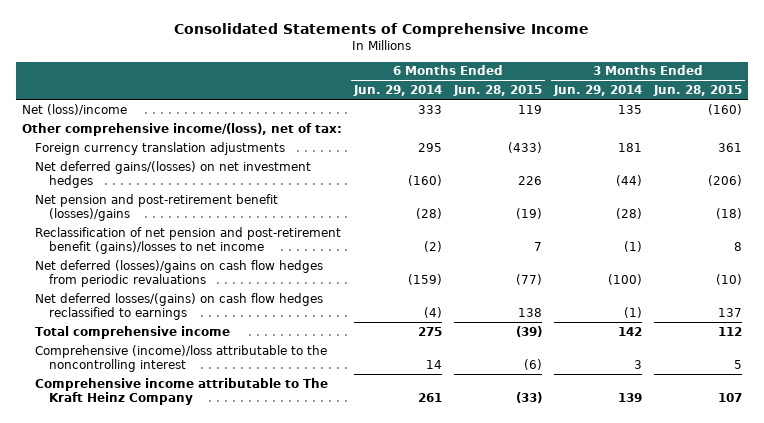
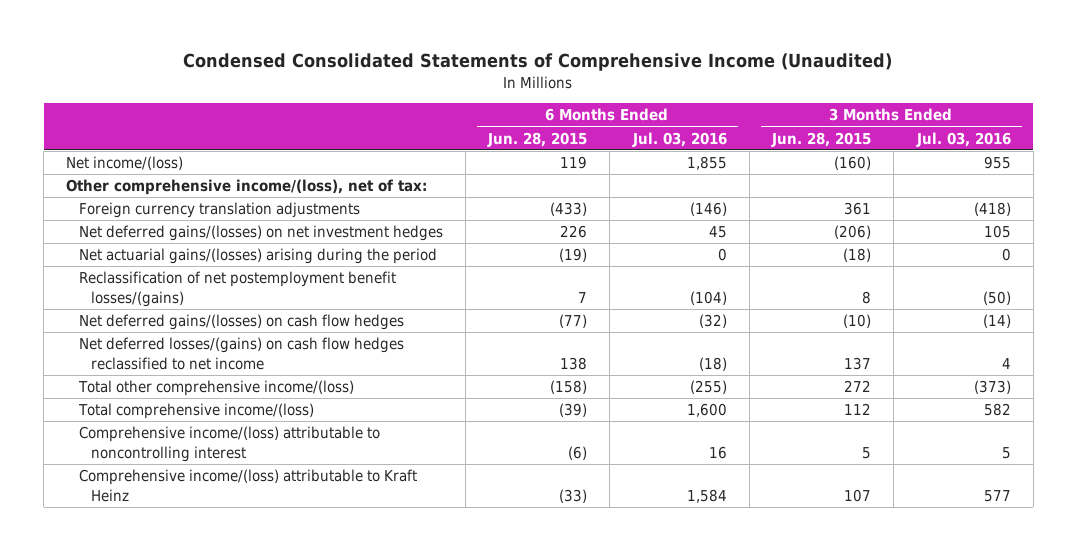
[174,23,590,38] Consolidated Statements of Comprehensive Income -> [183,53,893,72] Condensed Consolidated Statements of Comprehensive Income (Unaudited)
[353,85,443,97] Jun. 29, 2014 -> none
[553,85,643,97] Jun. 29, 2014 -> none
none -> [631,131,727,147] Jul. 03, 2016
none -> [915,131,1011,147] Jul. 03, 2016
[21,103,127,115] Net (loss)/income -> [66,156,184,171] Net income/(loss)
[35,226,342,254] Reclassification of net pension and post-retirement benefit (gains)/losses to net income -> none
[35,193,279,221] Net pension and post-retirement benefit (losses)/gains -> [78,248,437,265] Net actuarial gains/(losses) arising during the period
none -> [78,271,396,307] Reclassification of net postemployment benefit losses/(gains)
[35,259,324,287] Net deferred (losses)/gains on cash flow hedges from periodic revaluations -> [78,314,404,331] Net deferred gains/(losses) on cash flow hedges
[35,292,324,320] Net deferred losses/(gains) on cash flow hedges reclassified to earnings -> [78,337,404,370] Net deferred losses/(gains) on cash flow hedges reclassified to net income
none -> [77,380,354,397] Total other comprehensive income/(loss)
[35,325,231,339] Total comprehensive income -> [77,403,314,420] Total comprehensive income/(loss)
[35,344,328,372] Comprehensive (income)/loss attributable to the noncontrolling interest -> [78,426,380,462] Comprehensive income/(loss) attributable to noncontrolling interest
[35,377,329,405] Comprehensive income attributable to The Kraft Heinz Company -> [78,469,417,502] Comprehensive income/(loss) attributable to Kraft Heinz

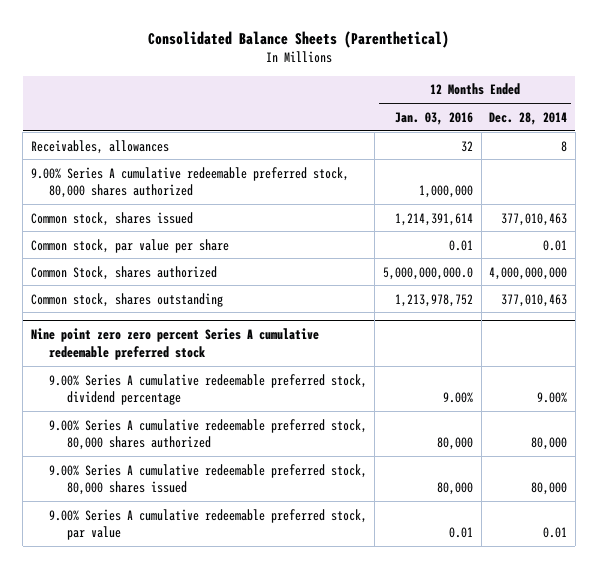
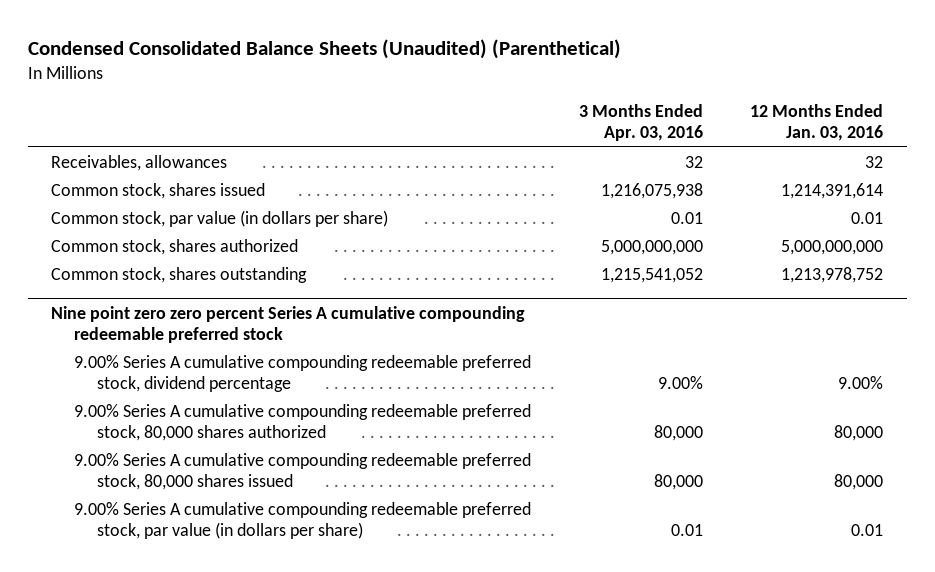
[147,30,449,48] Consolidated Balance Sheets (Parenthetical) -> [27,39,621,60] Condensed Consolidated Balance Sheets (Unaudited) (Parenthetical)
[489,111,568,125] Dec. 28, 2014 -> none
none -> [578,104,703,142] 3 Months Ended Apr. 03, 2016
[30,166,349,198] 9.00% Series A cumulative redeemable preferred stock, 80,000 shares authorized -> none
[30,238,229,253] Common stock, par value per share -> [51,209,389,227] Common stock, par value (in dollars per share)
[30,265,217,280] Common Stock, shares authorized -> [51,238,299,255] Common stock, shares authorized
[383,266,474,280] 5,000,000,000.0 -> [781,239,884,255] 5,000,000,000
[30,328,319,360] Nine point zero zero percent Series A cumulative redeemable preferred stock -> [51,305,526,343] Nine point zero zero percent Series A cumulative compounding redeemable preferred stock
[48,373,367,405] 9.00% Series A cumulative redeemable preferred stock, dividend percentage -> [74,354,532,393] 9.00% Series A cumulative compounding redeemable preferred stock, dividend percentage
[48,418,367,450] 9.00% Series A cumulative redeemable preferred stock, 80,000 shares authorized -> [74,403,532,442] 9.00% Series A cumulative compounding redeemable preferred stock, 80,000 shares authorized
[48,463,367,495] 9.00% Series A cumulative redeemable preferred stock, 80,000 shares issued -> [74,452,532,491] 9.00% Series A cumulative compounding redeemable preferred stock, 80,000 shares issued
[48,508,367,540] 9.00% Series A cumulative redeemable preferred stock, par value -> [74,501,532,540] 9.00% Series A cumulative compounding redeemable preferred stock, par value (in dollars per share)

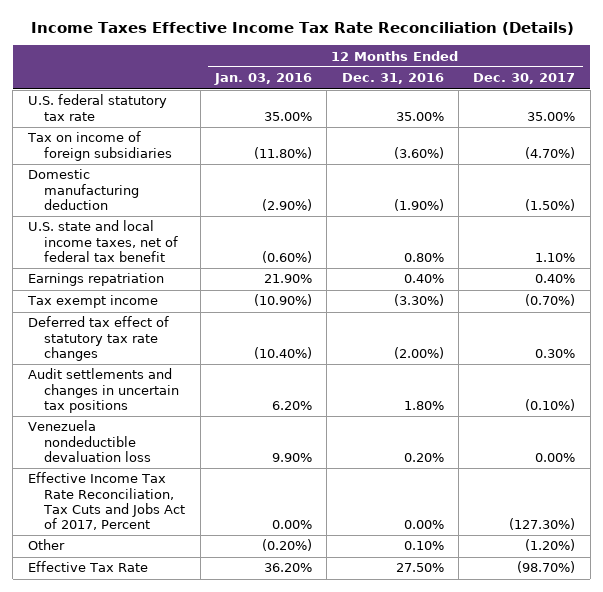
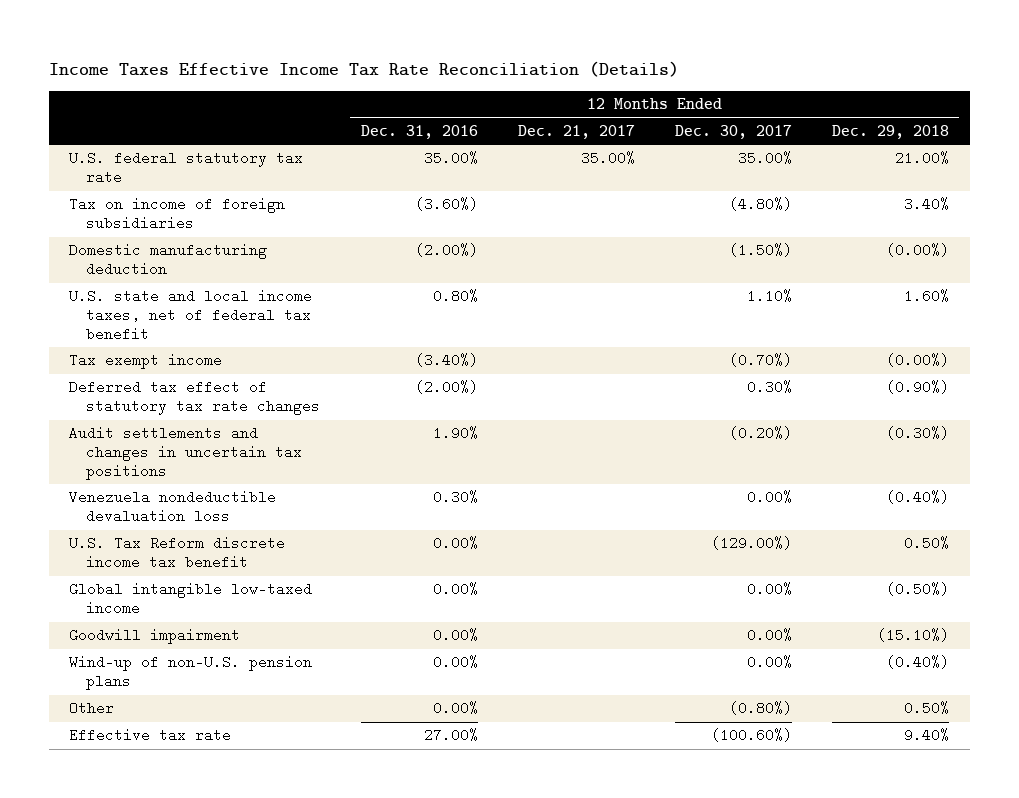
[214,73,313,86] Jan. 03, 2016 -> none
none -> [517,124,635,139] Dec. 21, 2017
none -> [832,124,950,139] Dec. 29, 2018
[525,146,576,159] (4.70%) -> [729,197,793,212] (4.80%)
[393,198,444,211] (1.90%) -> [414,243,478,258] (2.00%)
[27,273,164,287] Earnings repatriation -> none
[393,294,444,307] (3.30%) -> [414,353,478,368] (3.40%)
[27,472,186,531] Effective Income Tax Rate Reconciliation, Tax Cuts and Jobs Act of 2017, Percent -> none
[403,400,444,410] 1.80% -> [432,426,478,441] 1.90%
[525,398,576,411] (0.10%) -> [729,426,793,441] (0.20%)
[403,452,444,462] 0.20% -> [432,490,478,505] 0.30%
none -> [69,536,286,570] U.S. Tax Reform discrete income tax benefit
none -> [69,582,313,616] Global intangible low-taxed income
none -> [69,628,241,645] Goodwill impairment
none -> [69,655,313,691] Wind-up of non-U.S. pension plans
[403,541,444,551] 0.10% -> [432,701,478,716] 0.00%
[525,539,576,552] (1.20%) -> [729,701,793,716] (0.80%)
[27,561,148,573] Effective Tax Rate -> [69,728,232,743] Effective tax rate
[395,563,444,573] 27.50% -> [423,728,478,743] 27.00%
[517,561,576,574] (98.70%) -> [711,728,793,743] (100.60%)

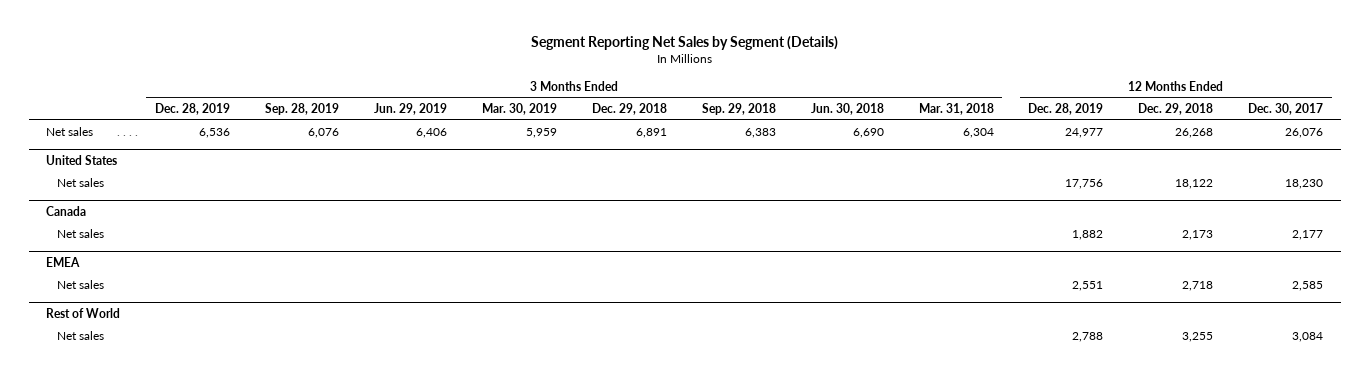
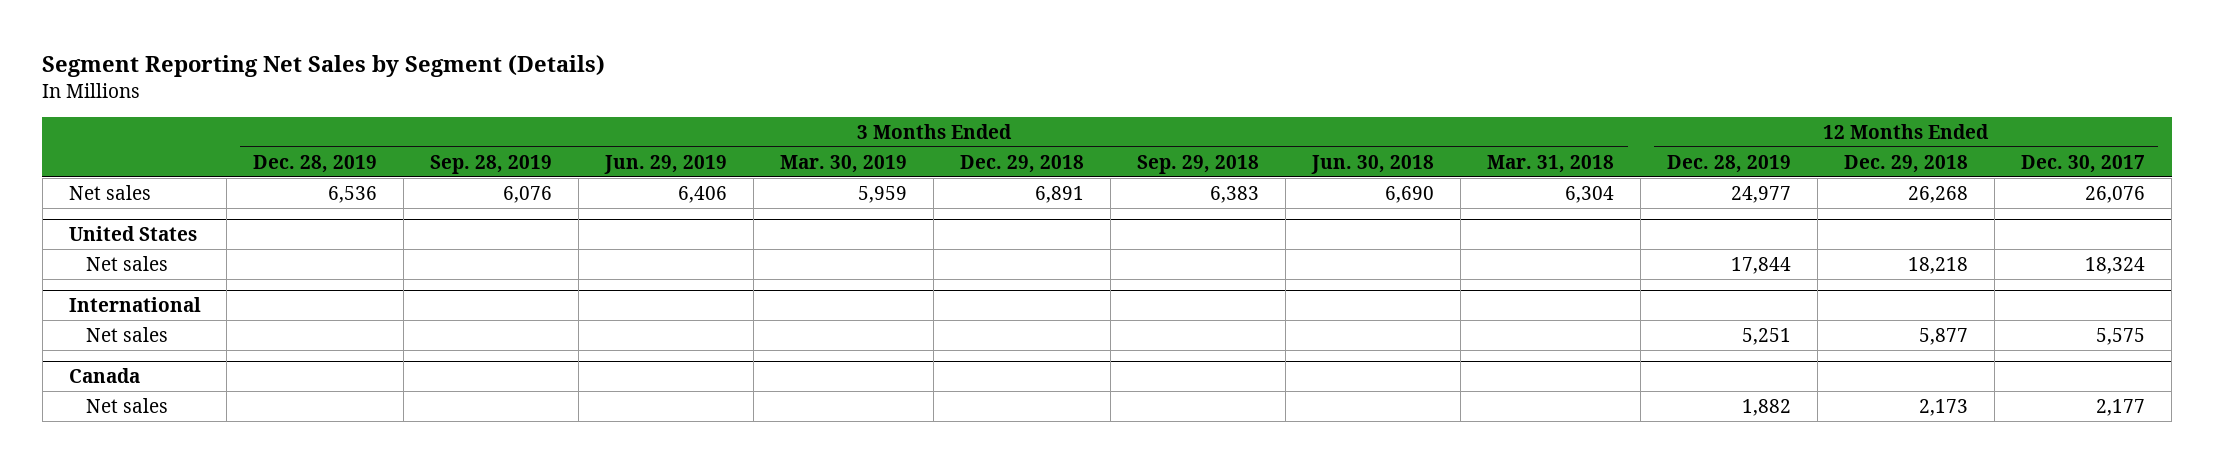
[1065,179,1104,190] 17,756 -> [1731,256,1792,274] 17,844
[1175,179,1214,190] 18,122 -> [1908,256,1969,274] 18,218
[1285,179,1324,190] 18,230 -> [2085,256,2146,274] 18,324
none -> [68,297,201,313] International
none -> [86,326,169,342] Net sales
[46,257,81,268] EMEA -> none
[57,280,105,290] Net sales -> none
[46,308,121,319] Rest of World -> none
[57,331,105,341] Net sales -> none

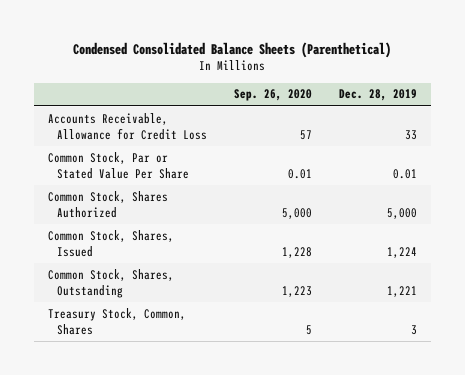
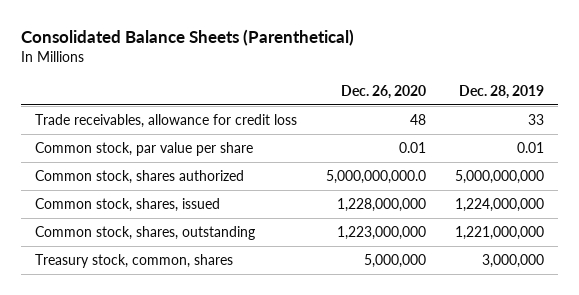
[73,41,392,58] Condensed Consolidated Balance Sheets (Parenthetical) -> [21,29,355,47] Consolidated Balance Sheets (Parenthetical)
[233,89,312,102] Sep. 26, 2020 -> none
none -> [340,84,426,99] Dec. 26, 2020
[47,112,207,140] Accounts Receivable, Allowance for Credit Loss -> [35,114,298,129] Trade receivables, allowance for credit loss
[47,151,189,179] Common Stock, Par or Stated Value Per Share -> [35,142,254,157] Common stock, par value per share
[47,190,168,218] Common Stock, Shares Authorized -> [35,170,245,185] Common stock, shares authorized
[387,207,418,219] 5,000 -> [454,170,544,185] 5,000,000,000
[47,229,174,257] Common Stock, Shares, Issued -> [35,198,221,213] Common stock, shares, issued
[387,246,418,258] 1,224 -> [454,198,544,213] 1,224,000,000
[47,268,174,298] Common Stock, Shares, Outstanding -> [35,226,256,241] Common stock, shares, outstanding
[387,285,418,297] 1,221 -> [454,226,544,241] 1,221,000,000
[47,307,186,335] Treasury Stock, Common, Shares -> [35,254,234,269] Treasury stock, common, shares
[411,324,418,335] 3 -> [481,254,544,269] 3,000,000

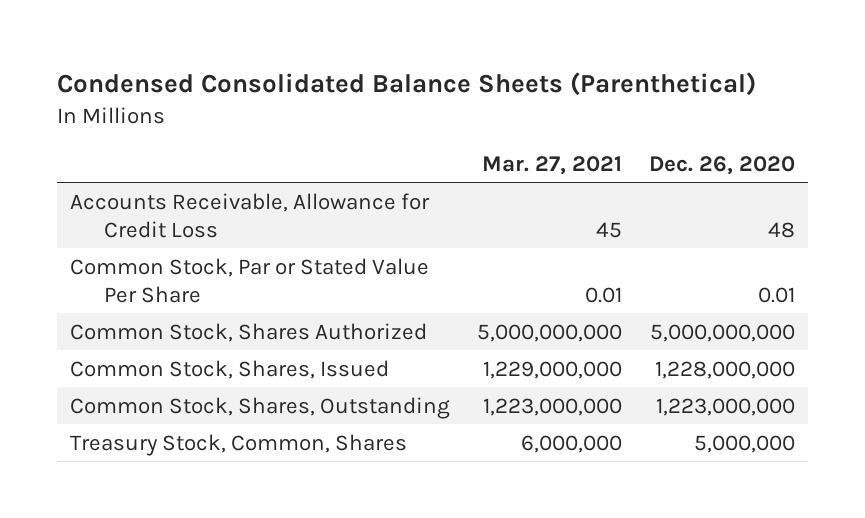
[21,29,355,47] Consolidated Balance Sheets (Parenthetical) -> [56,72,756,97] Condensed Consolidated Balance Sheets (Parenthetical)
[458,84,544,99] Dec. 28, 2019 -> none
none -> [482,155,623,175] Mar. 27, 2021
[35,114,298,129] Trade receivables, allowance for credit loss -> [70,192,431,239] Accounts Receivable, Allowance for Credit Loss
[35,142,254,157] Common stock, par value per share -> [70,257,430,304] Common Stock, Par or Stated Value Per Share
[35,170,245,185] Common stock, shares authorized -> [70,322,428,342] Common Stock, Shares Authorized
[325,170,426,185] 5,000,000,000.0 -> [649,323,795,342] 5,000,000,000
[35,198,221,213] Common stock, shares, issued -> [70,359,390,379] Common Stock, Shares, Issued
[35,226,256,241] Common stock, shares, outstanding -> [70,396,451,419] Common Stock, Shares, Outstanding
[35,254,234,269] Treasury stock, common, shares -> [70,433,408,456] Treasury Stock, Common, Shares

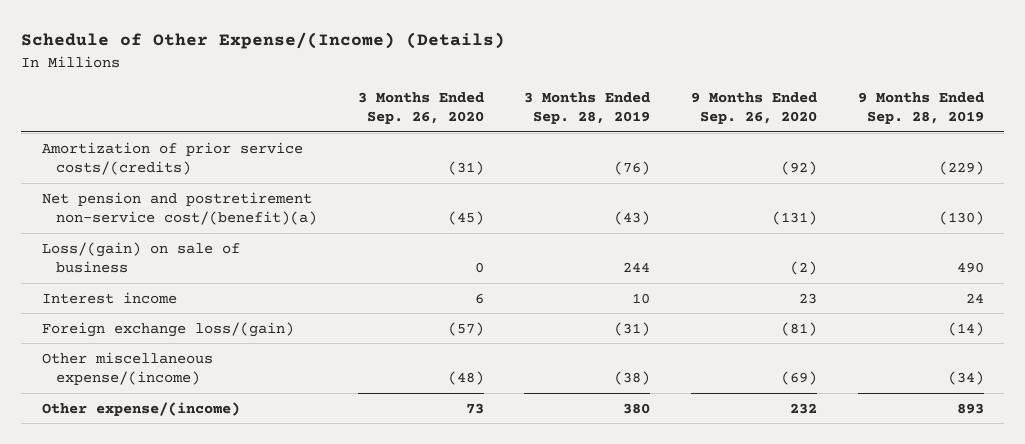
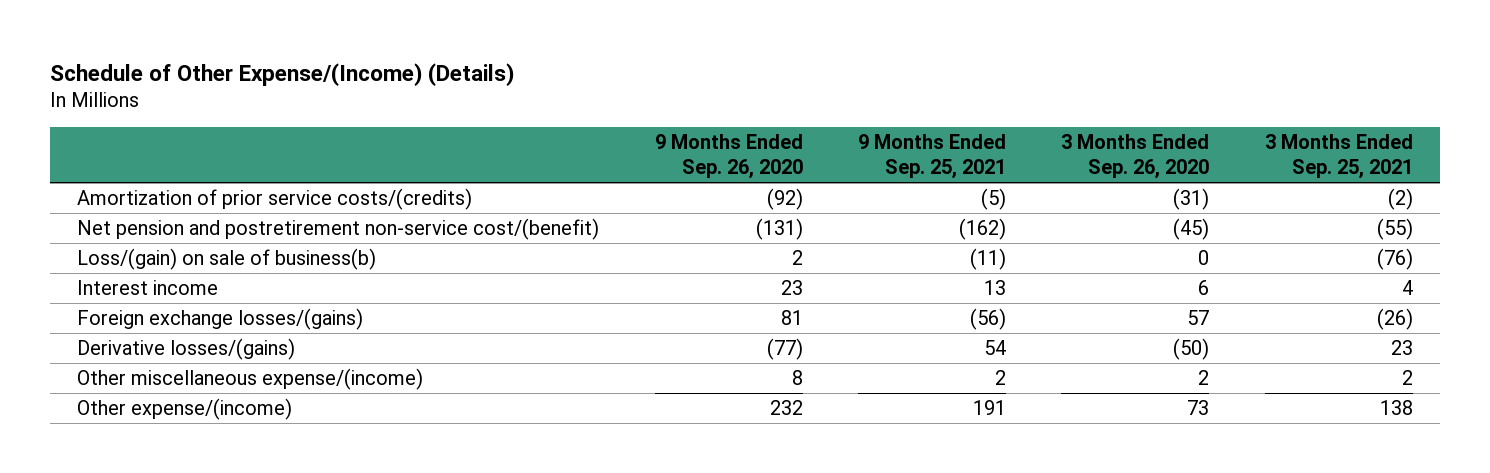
[524,91,651,125] 3 Months Ended Sep. 28, 2019 -> none
[857,91,984,125] 9 Months Ended Sep. 28, 2019 -> none
none -> [857,133,1006,180] 9 Months Ended Sep. 25, 2021
none -> [1264,133,1413,180] 3 Months Ended Sep. 25, 2021
[41,191,318,226] Net pension and postretirement non-service cost/(benefit)(a) -> [77,217,600,240] Net pension and postretirement non-service cost/(benefit)
[41,241,240,274] Loss/(gain) on sale of business -> [77,247,377,270] Loss/(gain) on sale of business(b)
[790,261,818,276] (2) -> [791,249,803,265] 2
[41,321,294,337] Foreign exchange loss/(gain) -> [77,307,364,330] Foreign exchange losses/(gains)
[447,321,484,336] (57) -> [1187,309,1210,325] 57
[781,321,818,336] (81) -> [780,309,803,325] 81
none -> [77,337,296,360] Derivative losses/(gains)
[447,371,484,386] (48) -> [1198,369,1210,385] 2
[781,371,818,386] (69) -> [791,369,803,385] 8

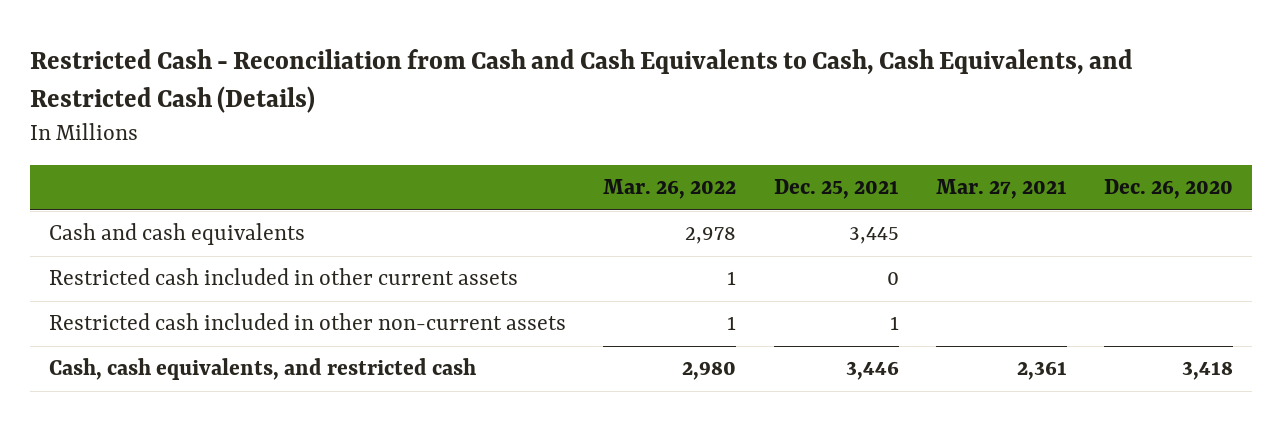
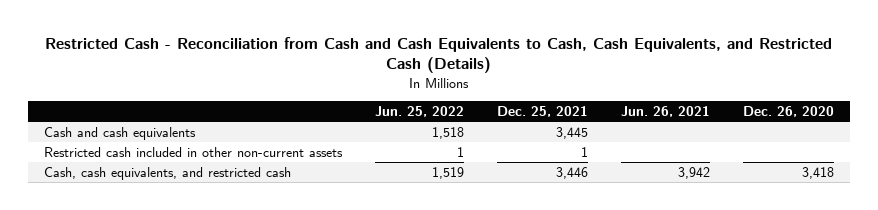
[603,179,737,200] Mar. 26, 2022 -> none
[935,179,1067,200] Mar. 27, 2021 -> none
none -> [375,105,465,117] Jun. 25, 2022
none -> [620,105,710,117] Jun. 26, 2021
[49,268,519,286] Restricted cash included in other current assets -> none

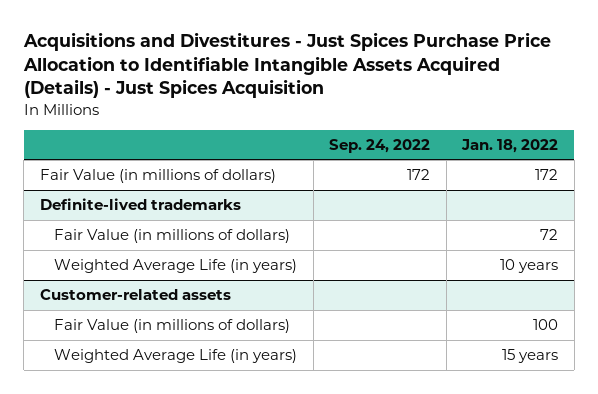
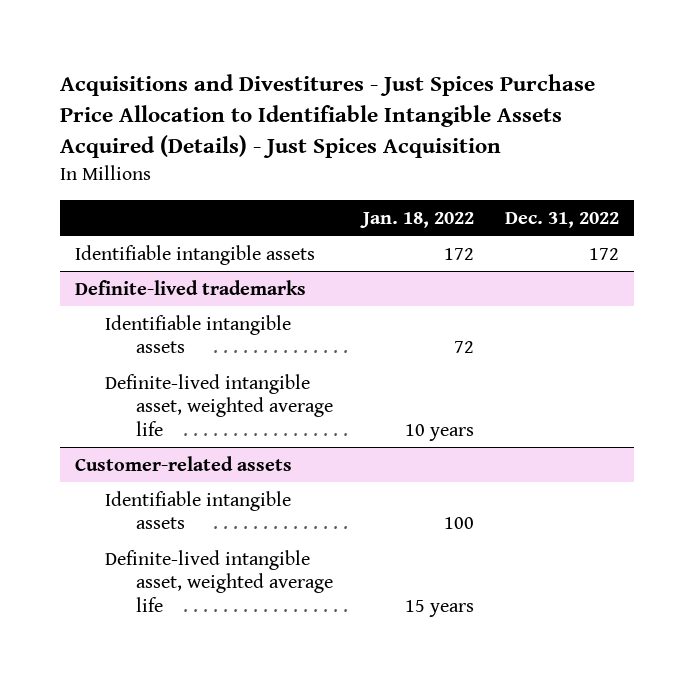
[329,138,431,153] Sep. 24, 2022 -> none
none -> [504,211,619,228] Dec. 31, 2022
[39,169,276,184] Fair Value (in millions of dollars) -> [75,244,316,265] Identifiable intangible assets
[54,229,291,244] Fair Value (in millions of dollars) -> [105,314,292,354] Identifiable intangible assets
[54,259,298,274] Weighted Average Life (in years) -> [105,373,333,436] Definite-lived intangible asset, weighted average life
[54,319,291,334] Fair Value (in millions of dollars) -> [105,490,292,530] Identifiable intangible assets
[54,349,298,364] Weighted Average Life (in years) -> [105,549,333,612] Definite-lived intangible asset, weighted average life

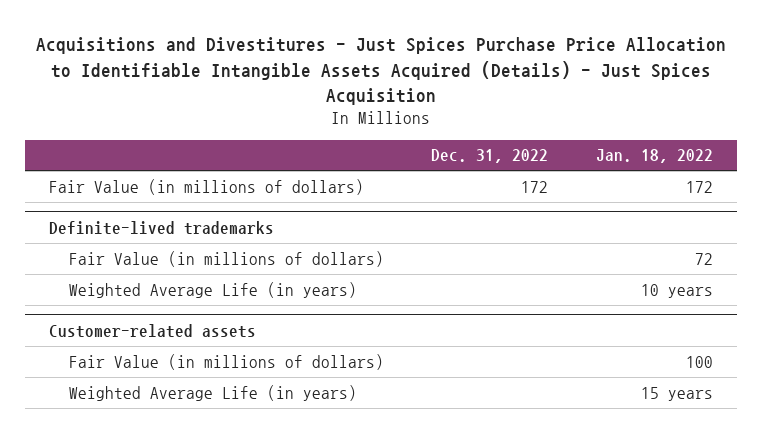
[75,244,316,265] Identifiable intangible assets -> [48,178,364,195] Fair Value (in millions of dollars)
[105,314,292,354] Identifiable intangible assets -> [68,250,384,267] Fair Value (in millions of dollars)
[105,373,333,436] Definite-lived intangible asset, weighted average life -> [68,281,357,298] Weighted Average Life (in years)
[105,490,292,530] Identifiable intangible assets -> [68,353,384,370] Fair Value (in millions of dollars)
[105,549,333,612] Definite-lived intangible asset, weighted average life -> [68,384,357,401] Weighted Average Life (in years)

